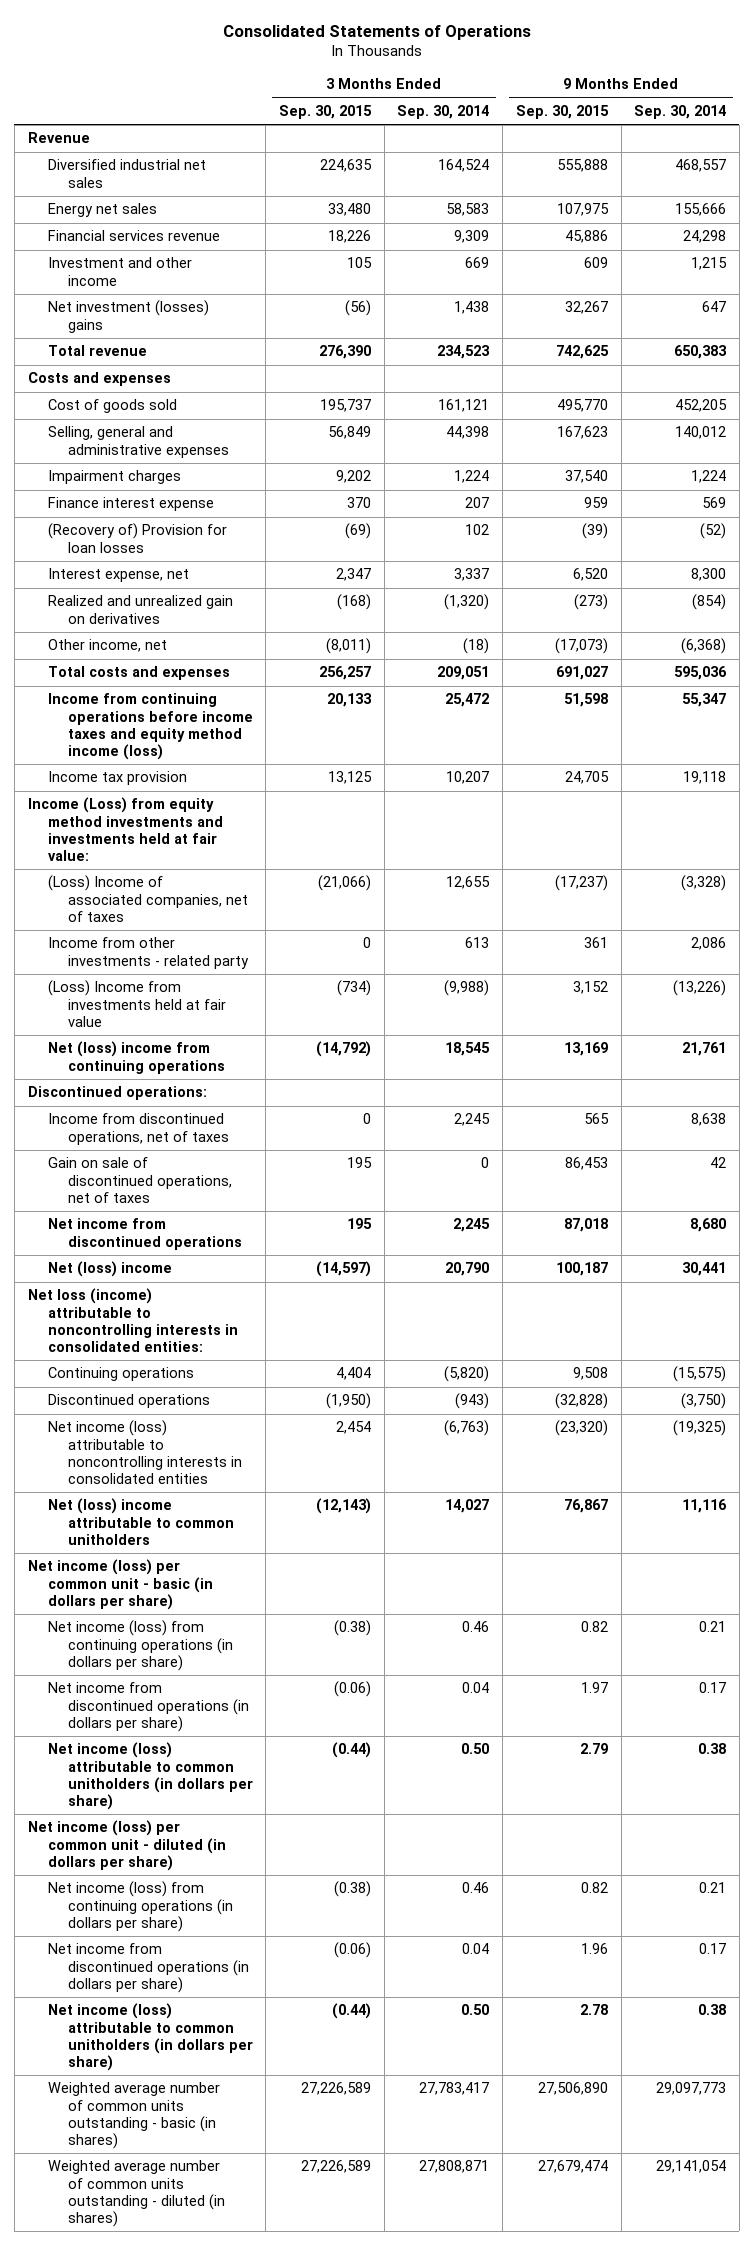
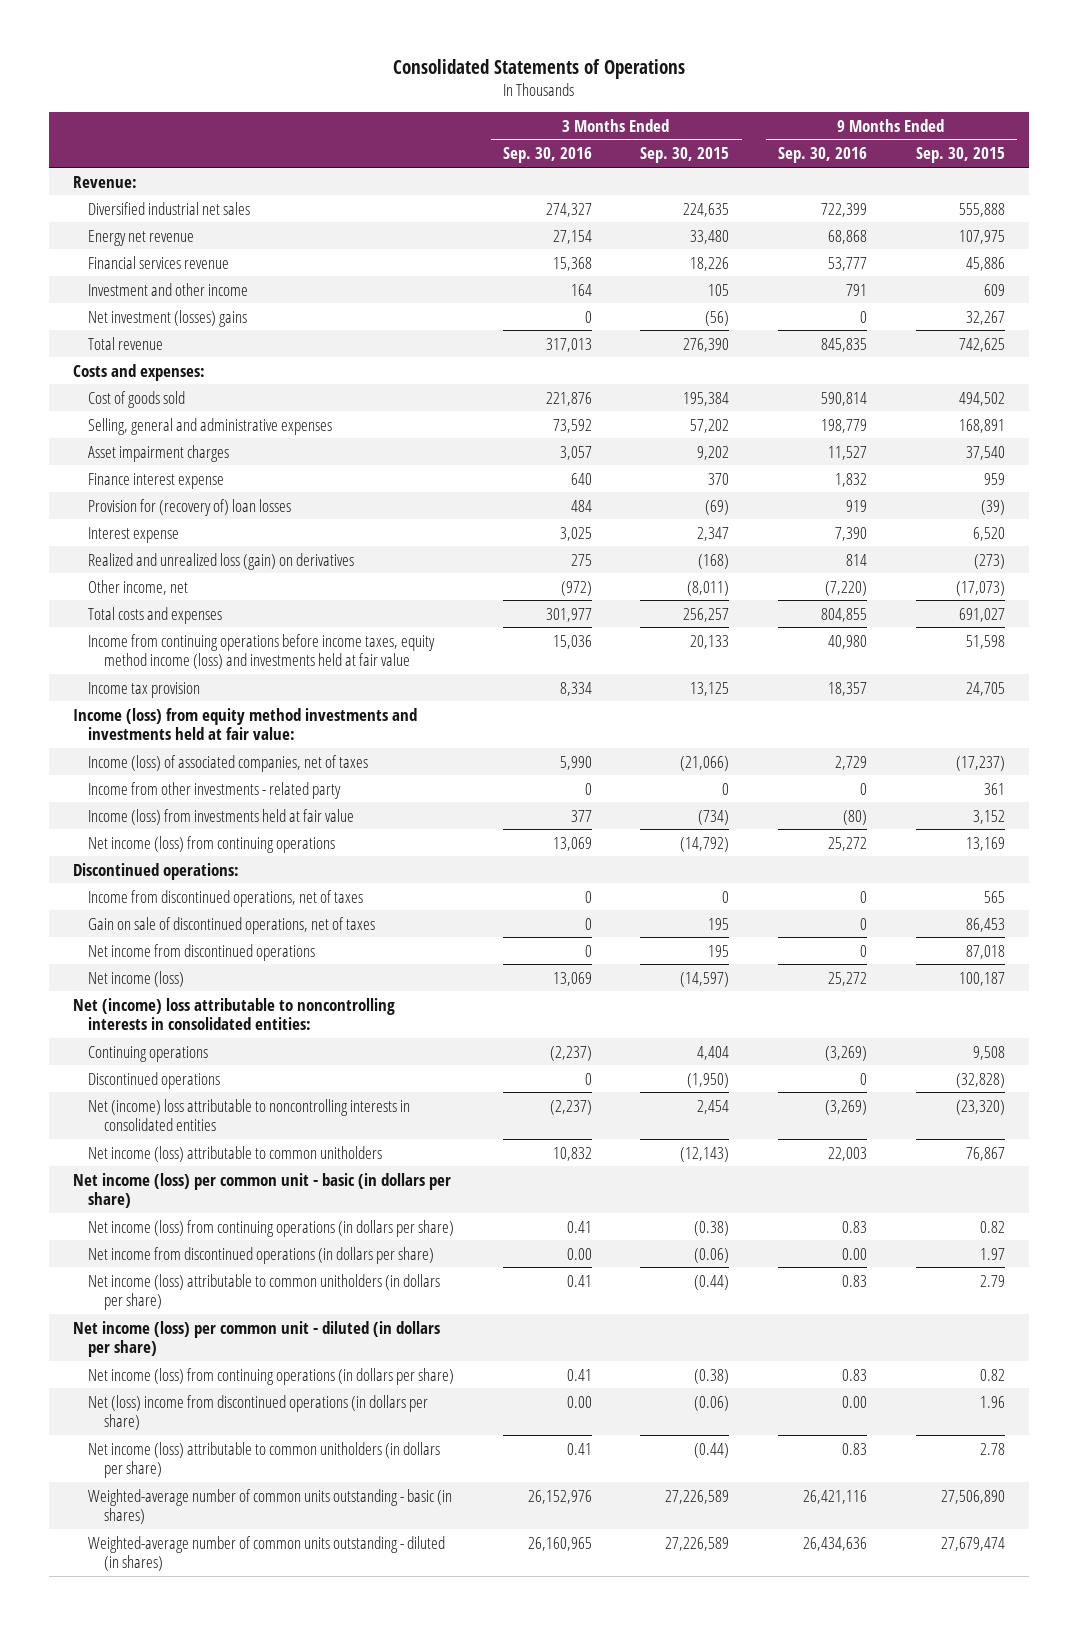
[397,104,490,119] Sep. 30, 2014 -> none
[634,104,727,119] Sep. 30, 2014 -> none
none -> [502,147,592,164] Sep. 30, 2016
none -> [777,147,867,164] Sep. 30, 2016
[27,132,90,144] Revenue -> [73,175,138,188] Revenue:
[47,203,157,218] Energy net sales -> [88,229,195,246] Energy net revenue
[27,372,171,387] Costs and expenses -> [73,363,206,381] Costs and expenses:
[320,399,372,413] 195,737 -> [683,391,730,406] 195,384
[556,399,608,413] 495,770 -> [958,391,1005,406] 494,502
[328,426,372,440] 56,849 -> [690,418,730,433] 57,202
[556,426,608,440] 167,623 -> [958,418,1005,433] 168,891
[47,470,181,485] Impairment charges -> [88,444,230,462] Asset impairment charges
[47,523,227,553] (Recovery of) Provision for loan losses -> [88,498,292,516] Provision for (recovery of) loan losses
[47,568,189,583] Interest expense, net -> [88,526,180,543] Interest expense
[47,595,233,624] Realized and unrealized gain on derivatives -> [88,552,355,570] Realized and unrealized loss (gain) on derivatives
[47,693,253,760] Income from continuing operations before income taxes and equity method income (loss) -> [88,633,436,670] Income from continuing operations before income taxes, equity method income (loss) and investments held at fair value
[27,797,223,861] Income (Loss) from equity method investments and investments held at fair value: -> [73,707,418,741] Income (loss) from equity method investments and investments held at fair value:
[47,875,248,922] (Loss) Income of associated companies, net of taxes -> [88,754,369,772] Income (loss) of associated companies, net of taxes
[47,980,226,1027] (Loss) Income from investments held at fair value -> [88,808,355,825] Income (loss) from investments held at fair value
[47,1041,225,1074] Net (loss) income from continuing operations -> [88,835,336,853] Net income (loss) from continuing operations
[47,1261,172,1278] Net (loss) income -> [88,970,185,987] Net income (loss)
[27,1288,238,1352] Net loss (income) attributable to noncontrolling interests in consolidated entities: -> [73,997,396,1031] Net (income) loss attributable to noncontrolling interests in consolidated entities:
[47,1420,242,1484] Net income (loss) attributable to noncontrolling interests in consolidated entities -> [88,1098,411,1132] Net (income) loss attributable to noncontrolling interests in consolidated entities
[47,1498,234,1545] Net (loss) income attributable to common unitholders -> [88,1145,383,1162] Net income (loss) attributable to common unitholders
[47,1943,249,1993] Net income from discontinued operations (in dollars per share) -> [88,1394,429,1431] Net (loss) income from discontinued operations (in dollars per share)
[47,2082,220,2149] Weighted average number of common units outstanding - basic (in shares) -> [88,1488,453,1525] Weighted-average number of common units outstanding - basic (in shares)
[47,2160,225,2227] Weighted average number of common units outstanding - diluted (in shares) -> [88,1535,446,1572] Weighted-average number of common units outstanding - diluted (in shares)

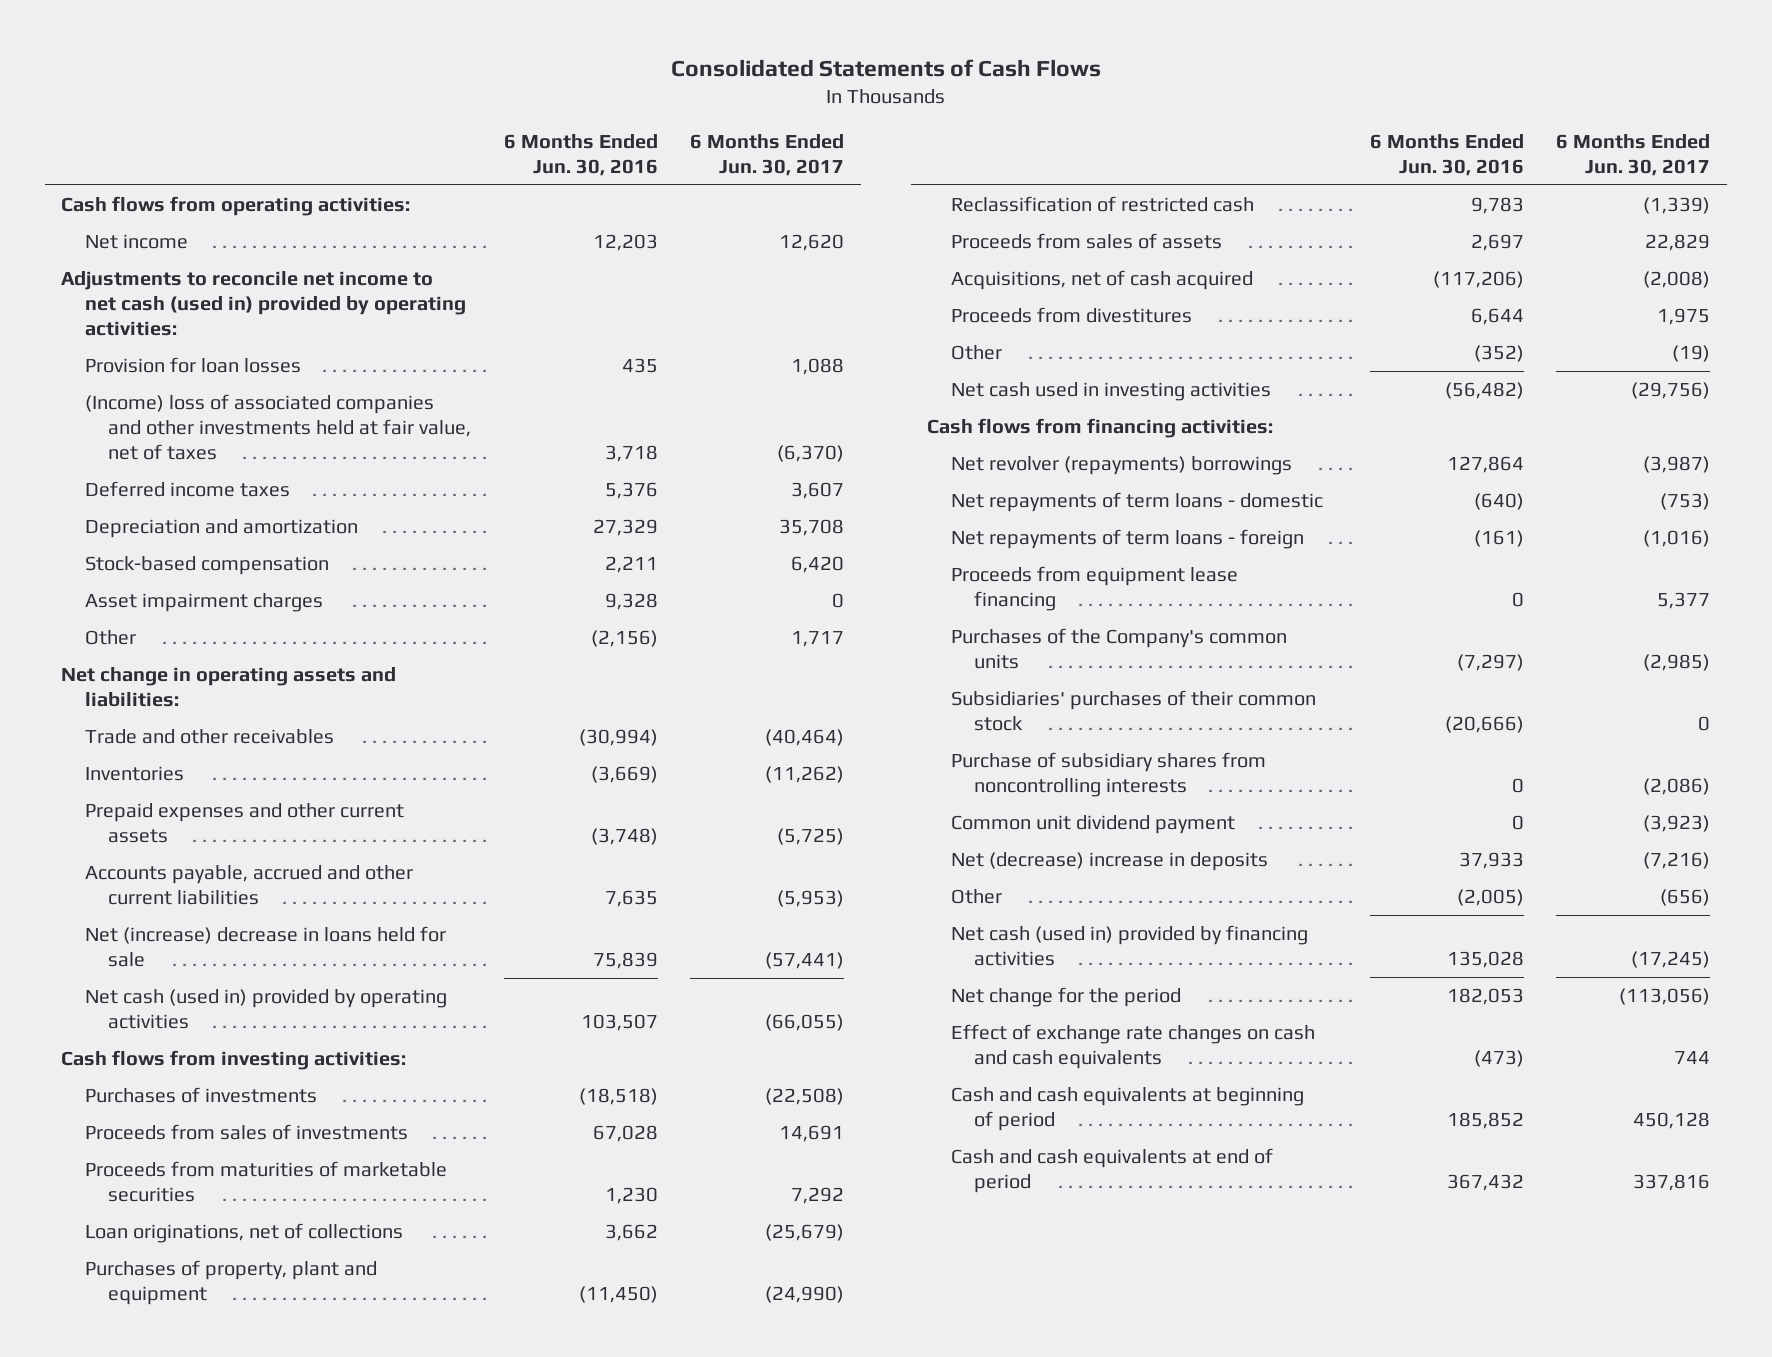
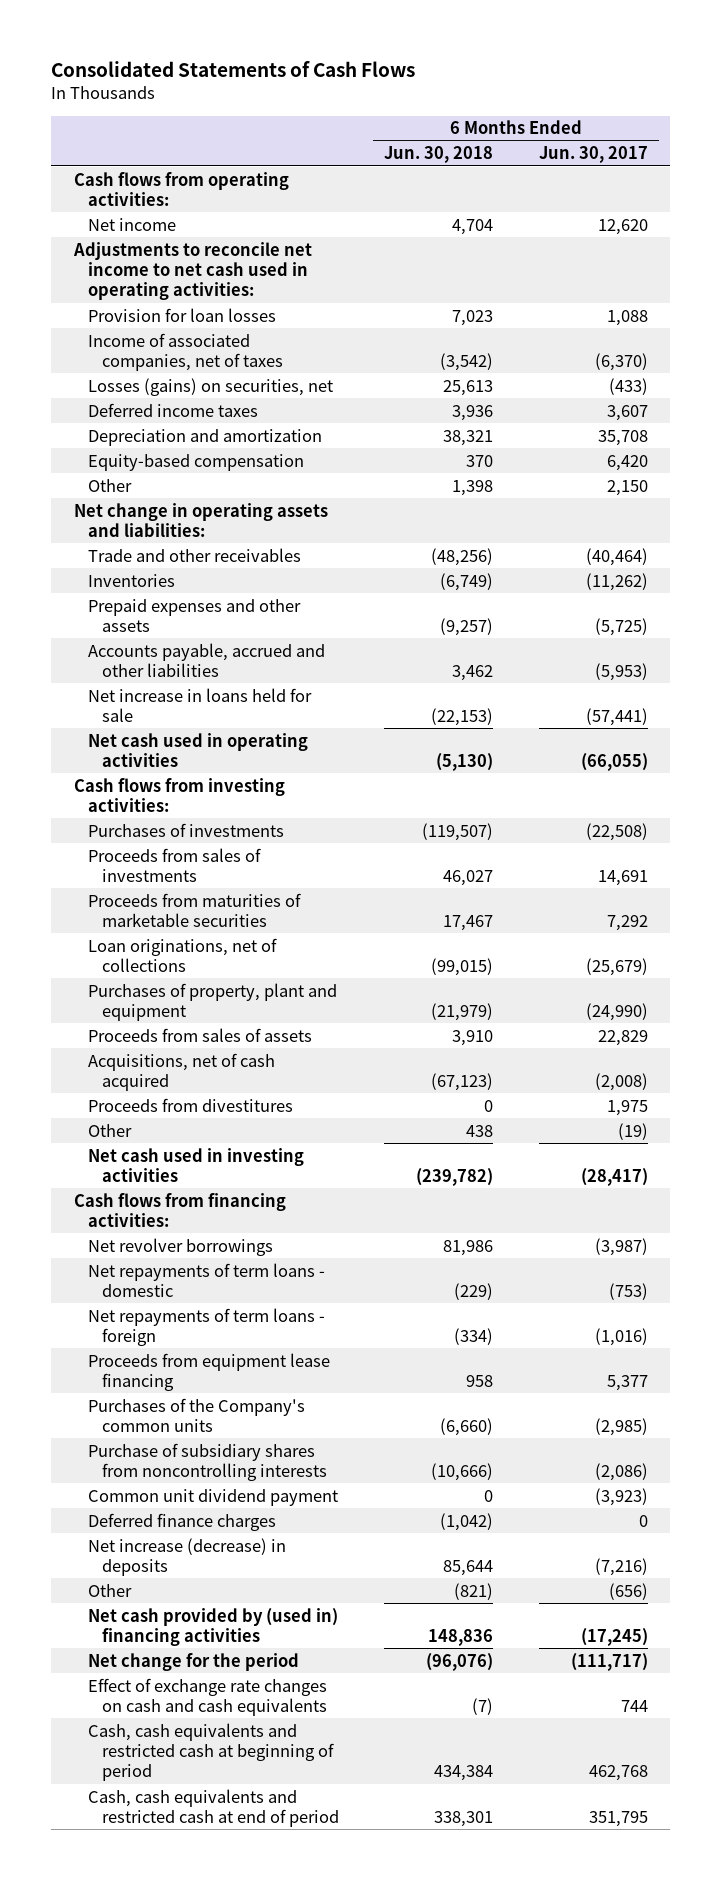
[503,134,658,177] 6 Months Ended Jun. 30, 2016 -> none
none -> [384,146,494,164] Jun. 30, 2018
[61,270,466,336] Adjustments to reconcile net income to net cash (used in) provided by operating activities: -> [72,241,312,301] Adjustments to reconcile net income to net cash used in operating activities:
[84,393,472,460] (Income) loss of associated companies and other investments held at fair value, net of taxes -> [87,332,283,371] Income of associated companies, net of taxes
none -> [87,377,333,396] Losses (gains) on securities, net
[84,592,323,612] Asset impairment charges -> none
[84,555,329,575] Stock-based compensation -> [87,453,304,471] Equity-based compensation
[791,630,845,647] 1,717 -> [606,479,648,496] 2,150
[84,802,404,843] Prepaid expenses and other current assets -> [87,598,301,632] Prepaid expenses and other assets
[84,864,413,905] Accounts payable, accrued and other current liabilities -> [87,642,325,677] Accounts payable, accrued and other liabilities
[84,925,446,967] Net (increase) decrease in loans held for sale -> [87,687,312,722] Net increase in loans held for sale
[84,988,447,1029] Net cash (used in) provided by operating activities -> [87,732,308,767] Net cash used in operating activities
[950,195,1254,212] Reclassification of restricted cash -> none
[1631,381,1711,399] (29,756) -> [580,1167,648,1186] (28,417)
[950,455,1292,475] Net revolver (repayments) borrowings -> [87,1237,273,1256] Net revolver borrowings
[950,689,1316,731] Subsidiaries' purchases of their common stock -> none
none -> [87,1512,276,1531] Deferred finance charges
[950,851,1268,871] Net (decrease) increase in deposits -> [87,1537,286,1576] Net increase (decrease) in deposits
[950,924,1308,966] Net cash (used in) provided by financing activities -> [87,1607,338,1646] Net cash provided by (used in) financing activities
[1619,987,1711,1005] (113,056) -> [570,1652,648,1671] (111,717)
[950,1086,1304,1131] Cash and cash equivalents at beginning of period -> [87,1722,334,1782] Cash, cash equivalents and restricted cash at beginning of period
[1633,1111,1711,1129] 450,128 -> [588,1765,648,1782] 462,768
[950,1147,1273,1193] Cash and cash equivalents at end of period -> [87,1788,339,1827] Cash, cash equivalents and restricted cash at end of period
[1633,1173,1711,1191] 337,816 -> [588,1810,648,1827] 351,795

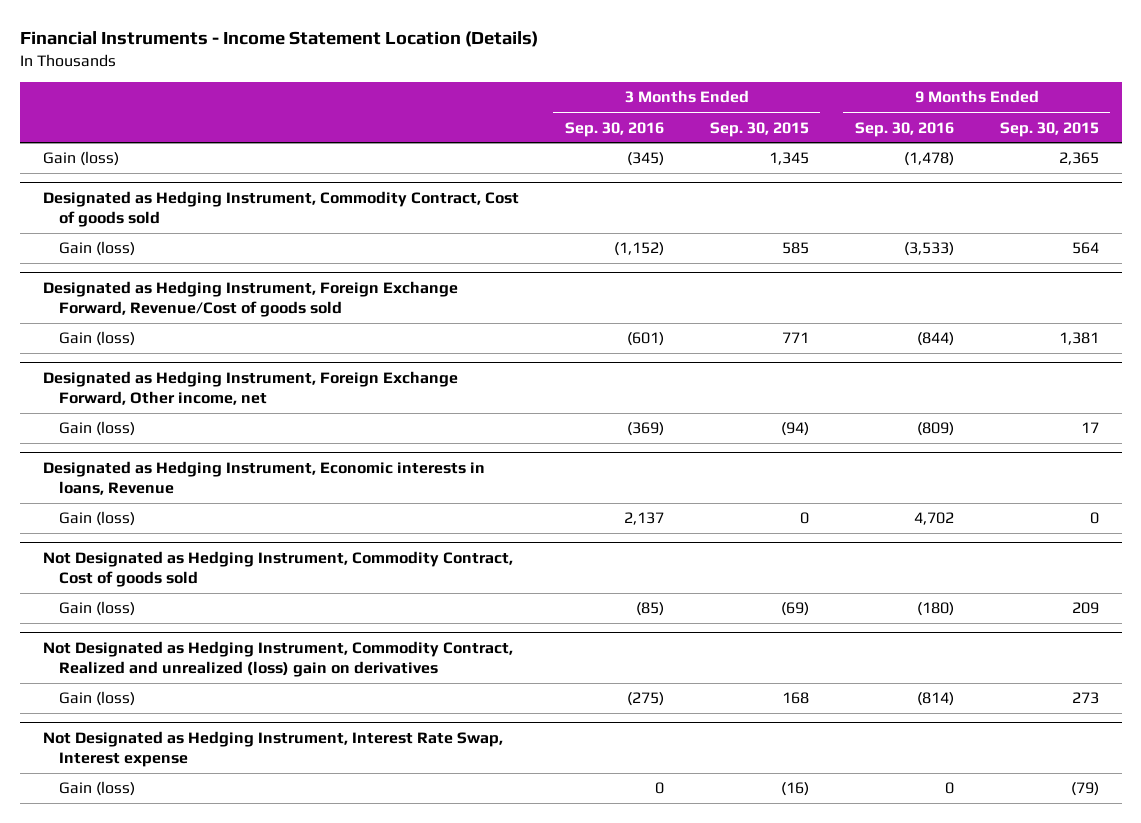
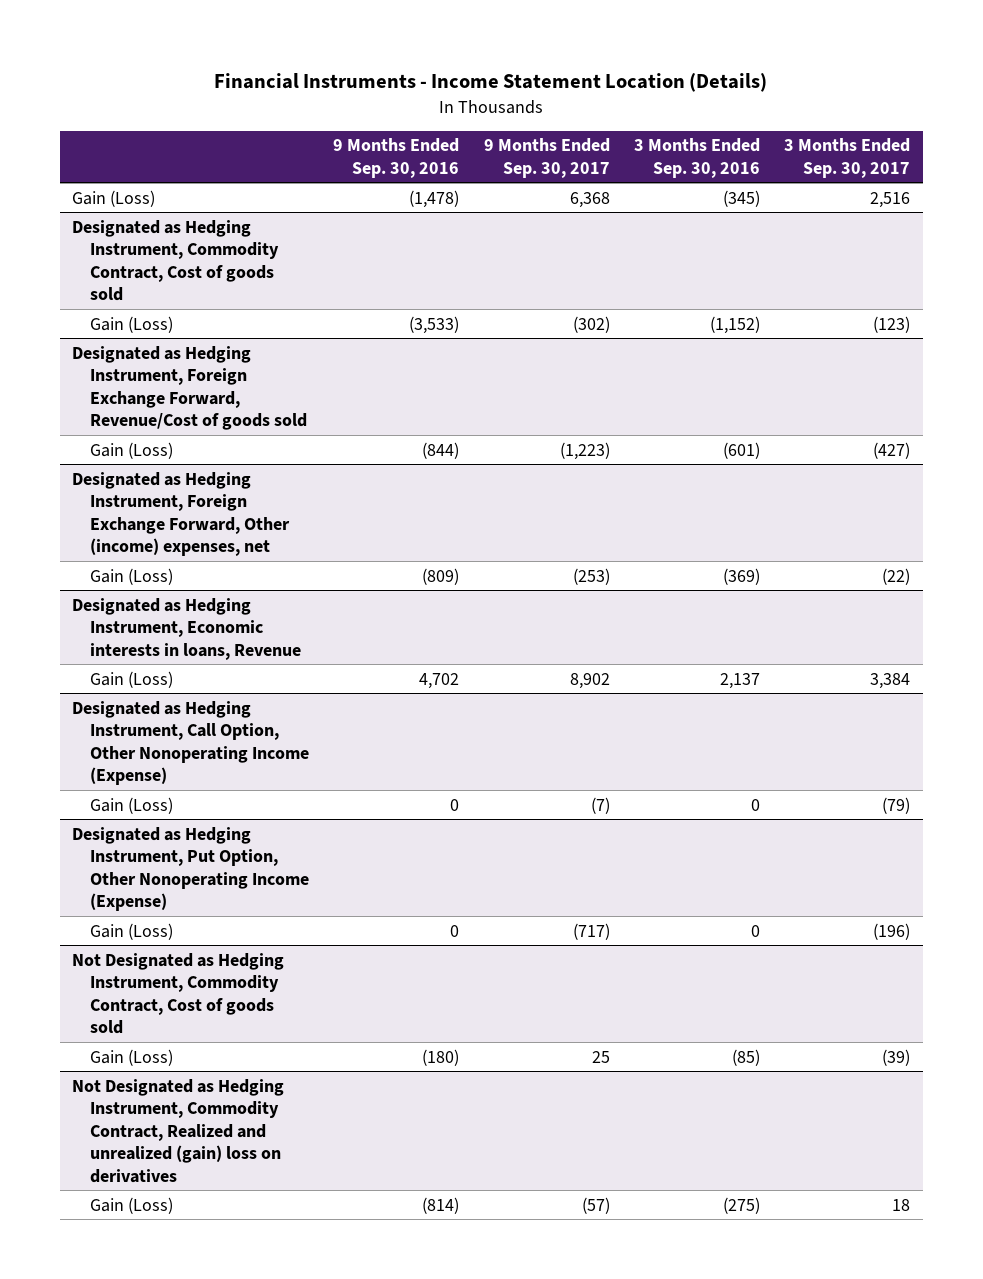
[709,121,809,137] Sep. 30, 2015 -> none
[999,121,1099,137] Sep. 30, 2015 -> none
none -> [483,138,610,178] 9 Months Ended Sep. 30, 2017
none -> [784,138,911,178] 3 Months Ended Sep. 30, 2017
[42,151,119,167] Gain (loss) -> [72,189,156,207] Gain (Loss)
[59,241,136,257] Gain (loss) -> [90,315,174,333] Gain (Loss)
[59,331,136,347] Gain (loss) -> [90,441,174,459] Gain (Loss)
[42,371,458,405] Designated as Hedging Instrument, Foreign Exchange Forward, Other income, net -> [72,471,291,557] Designated as Hedging Instrument, Foreign Exchange Forward, Other (income) expenses, net
[59,421,136,437] Gain (loss) -> [90,567,174,585] Gain (Loss)
[59,511,136,527] Gain (loss) -> [90,670,174,688] Gain (Loss)
none -> [72,700,310,786] Designated as Hedging Instrument, Call Option, Other Nonoperating Income (Expense)
none -> [90,796,174,814] Gain (Loss)
none -> [72,826,310,912] Designated as Hedging Instrument, Put Option, Other Nonoperating Income (Expense)
none -> [90,922,174,940] Gain (Loss)
[42,731,503,767] Not Designated as Hedging Instrument, Interest Rate Swap, Interest expense -> none
[59,781,136,797] Gain (loss) -> none
[59,601,136,617] Gain (loss) -> [90,1048,174,1066] Gain (Loss)
[42,641,513,677] Not Designated as Hedging Instrument, Commodity Contract, Realized and unrealized (loss) gain on derivatives -> [72,1078,285,1183] Not Designated as Hedging Instrument, Commodity Contract, Realized and unrealized (gain) loss on derivatives
[59,691,136,707] Gain (loss) -> [90,1196,174,1214] Gain (Loss)

